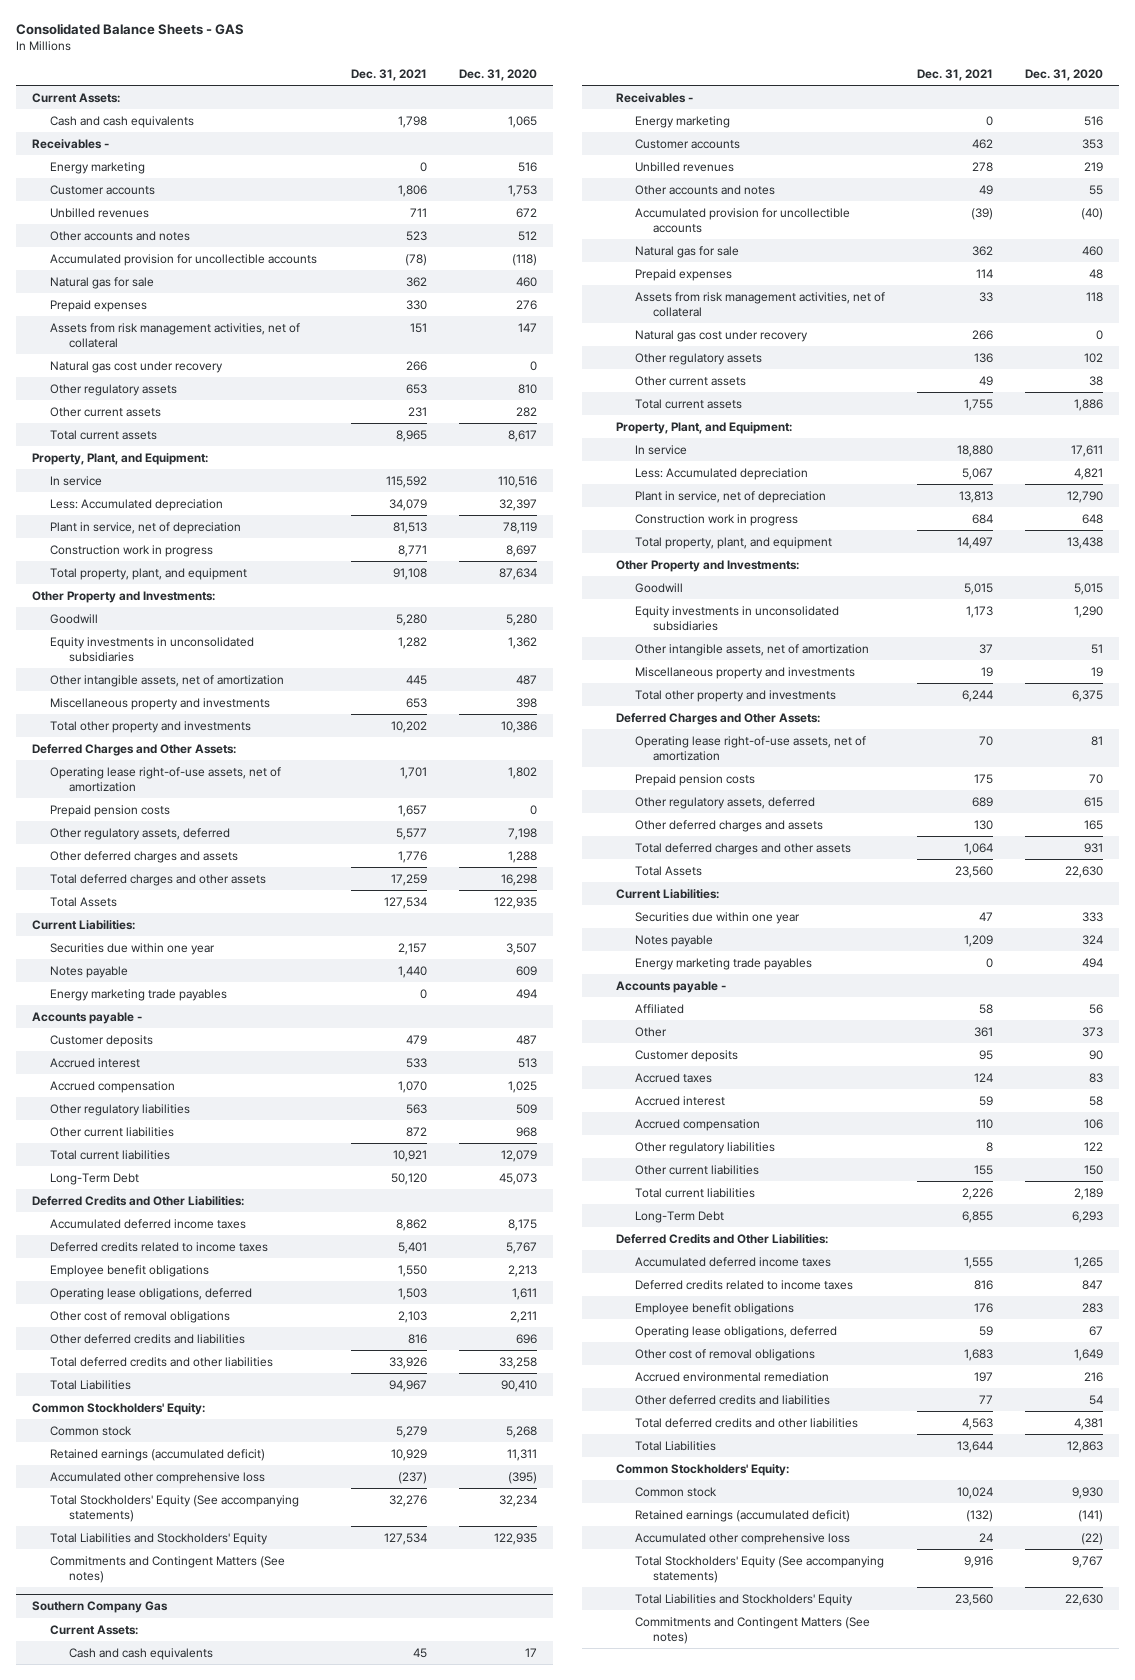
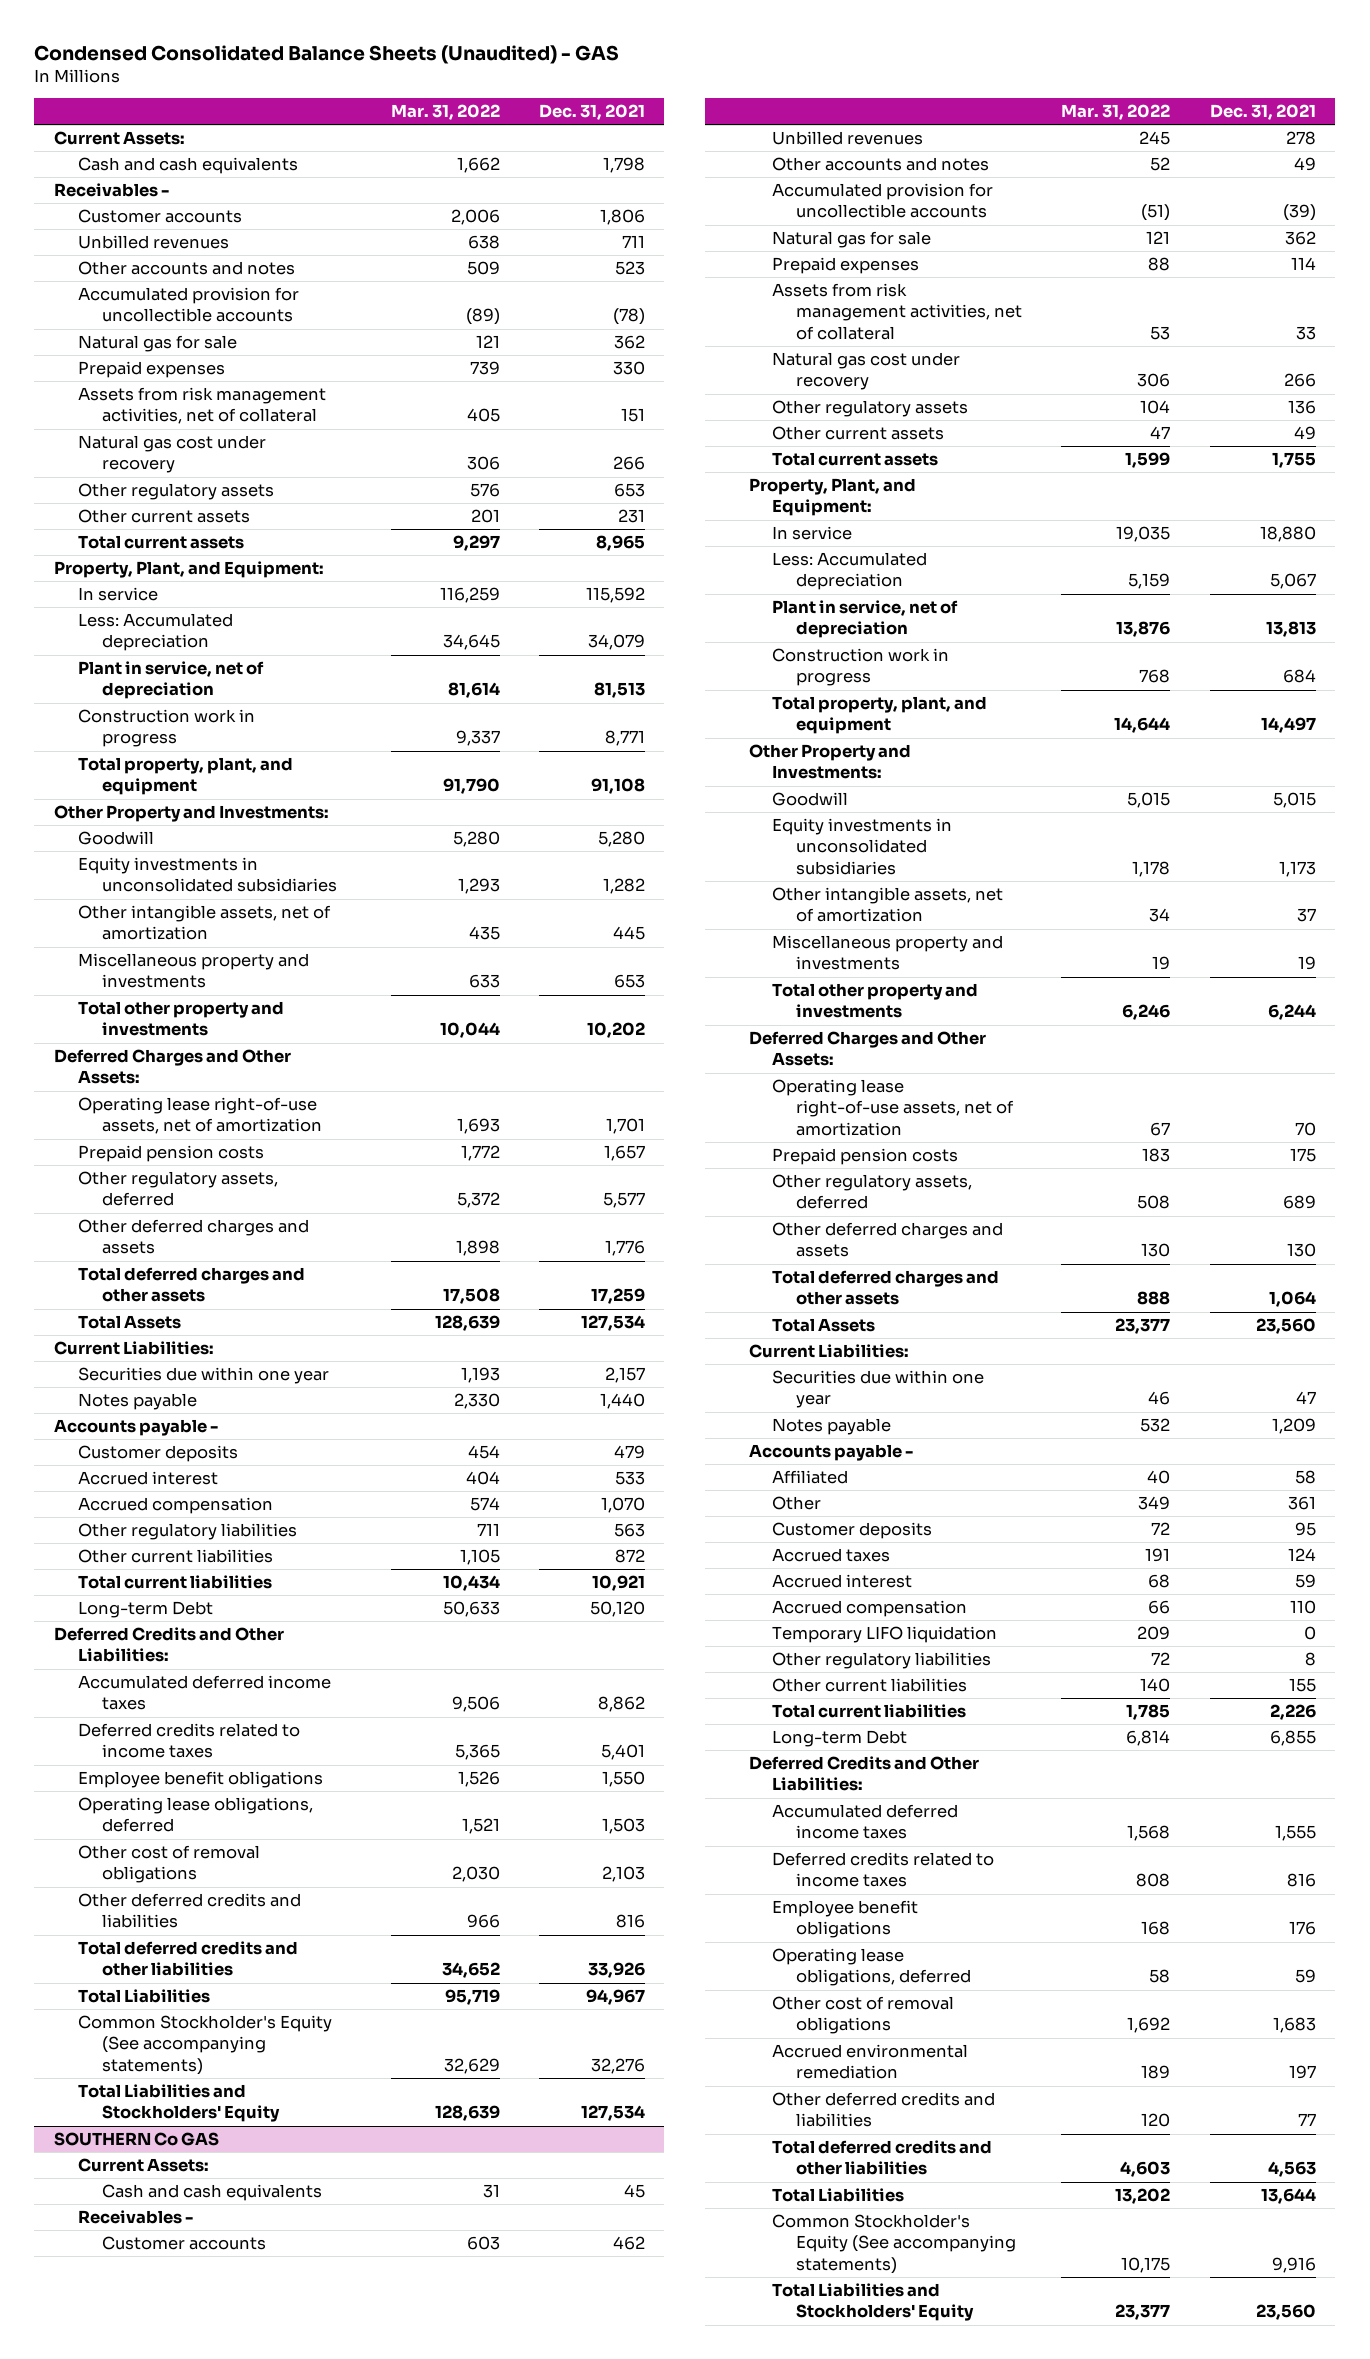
[15,23,244,36] Consolidated Balance Sheets - GAS -> [34,44,620,64] Condensed Consolidated Balance Sheets (Unaudited) - GAS
[458,68,537,81] Dec. 31, 2020 -> none
none -> [390,104,500,121] Mar. 31, 2022
[50,161,146,174] Energy marketing -> none
[50,988,228,1001] Energy marketing trade payables -> none
[50,1172,140,1185] Long-Term Debt -> [77,1601,213,1619] Long-term Debt
[31,1402,205,1415] Common Stockholders' Equity: -> none
[50,1425,133,1436] Common stock -> none
[50,1448,266,1461] Retained earnings (accumulated deficit) -> none
[50,1471,266,1484] Accumulated other comprehensive loss -> none
[50,1494,300,1522] Total Stockholders' Equity (See accompanying statements) -> [77,2015,332,2075] Common Stockholder's Equity (See accompanying statements)
[50,1555,286,1583] Commitments and Contingent Matters (See notes) -> none
[31,1601,168,1614] Southern Company Gas -> [54,2132,220,2147] SOUTHERN Co GAS
[634,115,730,128] Energy marketing -> none
[634,957,812,970] Energy marketing trade payables -> none
none -> [772,1626,998,1644] Temporary LIFO liquidation
[634,1210,724,1223] Long-Term Debt -> [772,1730,908,1748] Long-term Debt
[616,1463,790,1476] Common Stockholders' Equity: -> none
[634,1486,717,1497] Common stock -> none
[634,1509,850,1522] Retained earnings (accumulated deficit) -> none
[634,1532,850,1545] Accumulated other comprehensive loss -> none
[634,1555,884,1583] Total Stockholders' Equity (See accompanying statements) -> [772,2214,1017,2274] Common Stockholder's Equity (See accompanying statements)
[634,1616,870,1644] Commitments and Contingent Matters (See notes) -> none

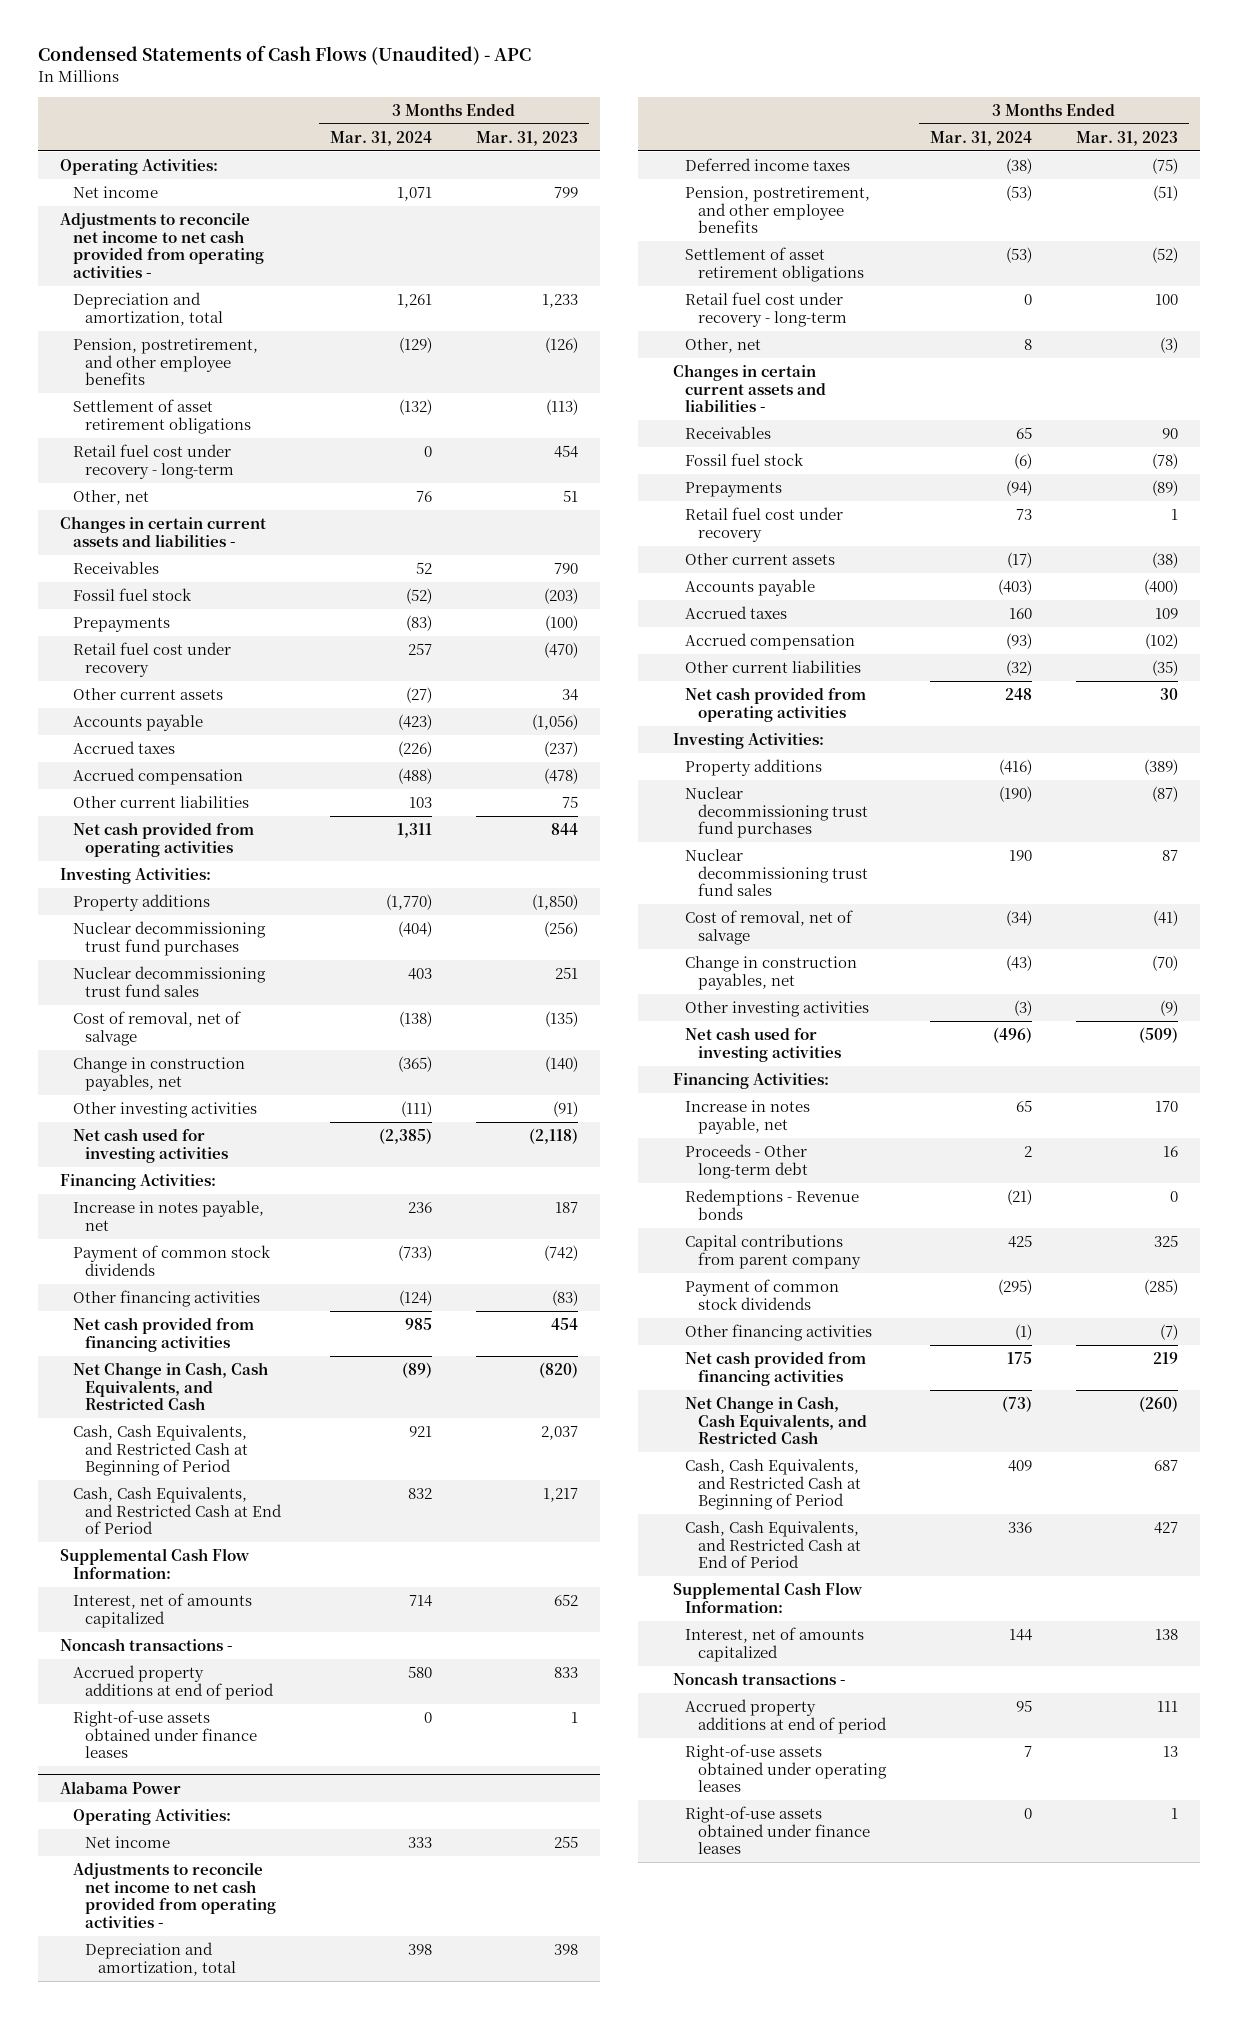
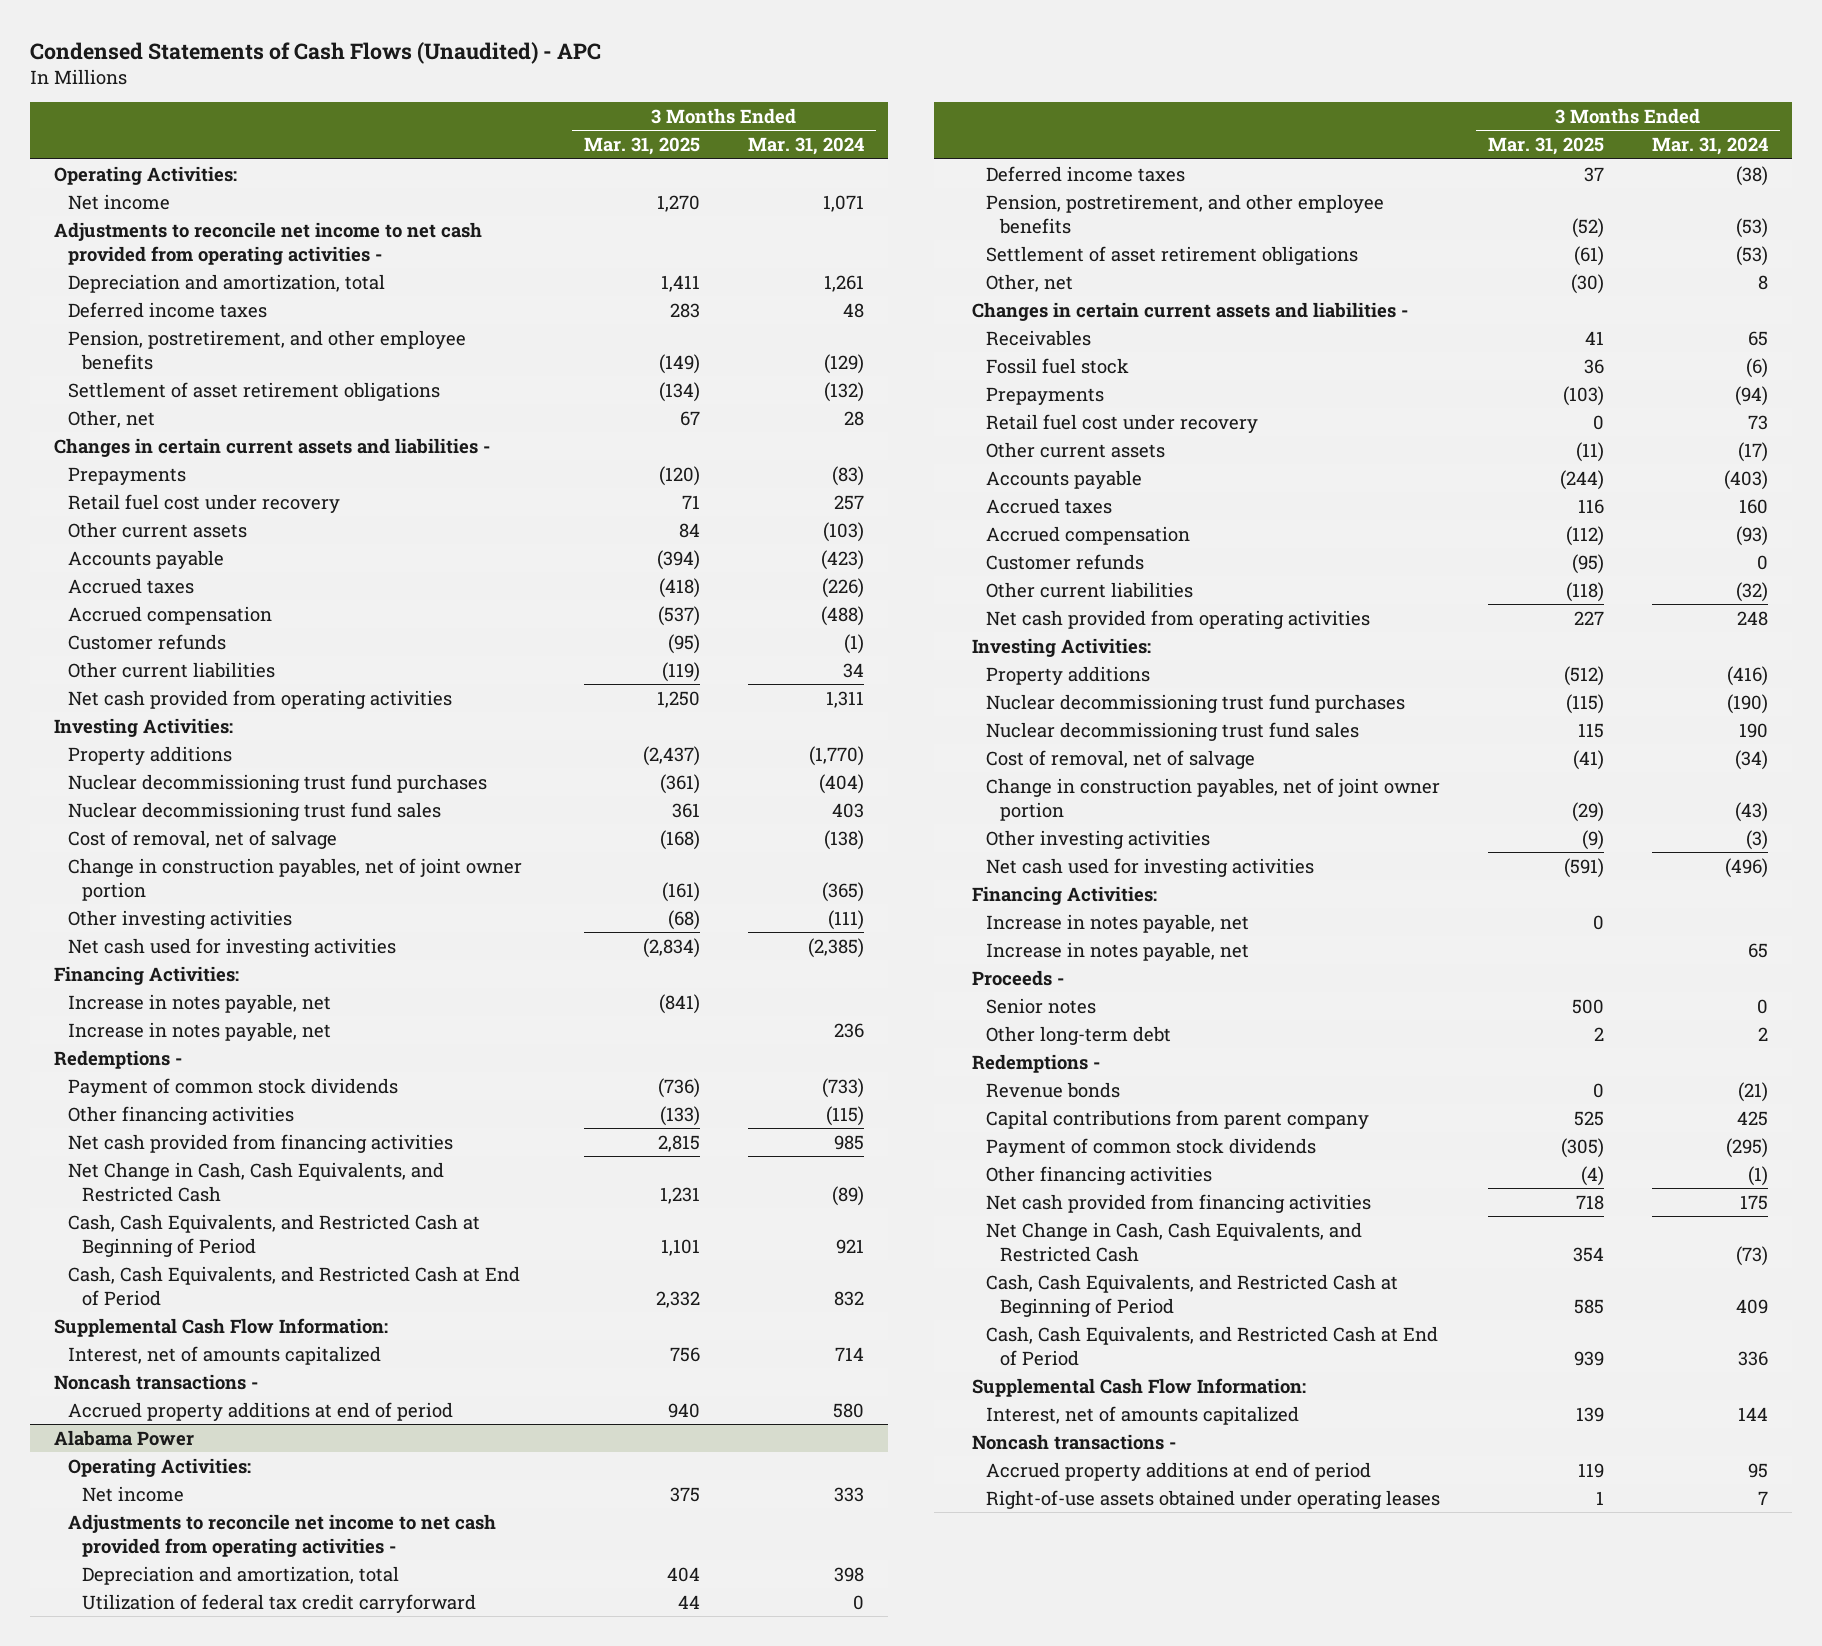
[476,130,579,146] Mar. 31, 2023 -> none
none -> [583,137,700,156] Mar. 31, 2025
none -> [67,301,267,318] Deferred income taxes
[72,443,235,479] Retail fuel cost under recovery - long-term -> none
[416,490,433,502] 76 -> [843,410,864,426] 28
[72,560,159,574] Receivables -> none
[72,587,192,601] Fossil fuel stock -> none
[406,686,433,703] (27) -> [822,521,864,542] (103)
none -> [67,633,226,650] Customer refunds
[409,796,433,808] 103 -> [842,662,864,678] 34
[72,1056,245,1091] Change in construction payables, net -> [67,857,522,901] Change in construction payables, net of joint owner portion
none -> [67,993,331,1013] Increase in notes payable, net
none -> [53,1049,182,1069] Redemptions -
[399,1289,433,1306] (124) -> [825,1105,864,1126] (115)
[72,1709,258,1759] Right-of-use assets obtained under finance leases -> none
none -> [81,1593,476,1613] Utilization of federal tax credit carryforward
[685,291,847,327] Retail fuel cost under recovery - long-term -> none
none -> [986,553,1145,570] Customer refunds
[685,955,858,990] Change in construction payables, net -> [986,777,1441,821] Change in construction payables, net of joint owner portion
none -> [986,913,1250,933] Increase in notes payable, net
none -> [972,969,1065,986] Proceeds -
none -> [986,997,1097,1014] Senior notes
[685,1143,808,1179] Proceeds - Other long-term debt -> [986,1025,1172,1045] Other long-term debt
none -> [972,1053,1101,1073] Redemptions -
[685,1188,860,1220] Redemptions - Revenue bonds -> [986,1081,1121,1098] Revenue bonds
[685,1805,870,1855] Right-of-use assets obtained under finance leases -> none

